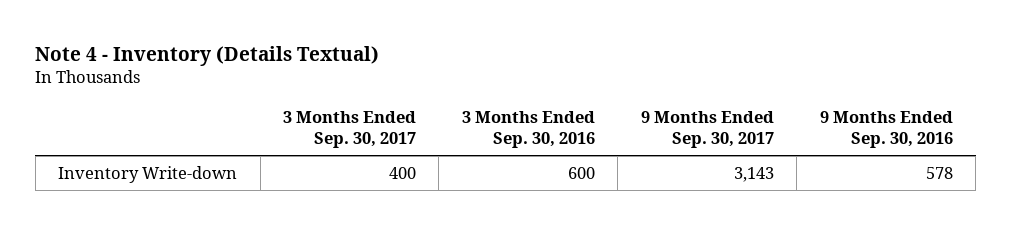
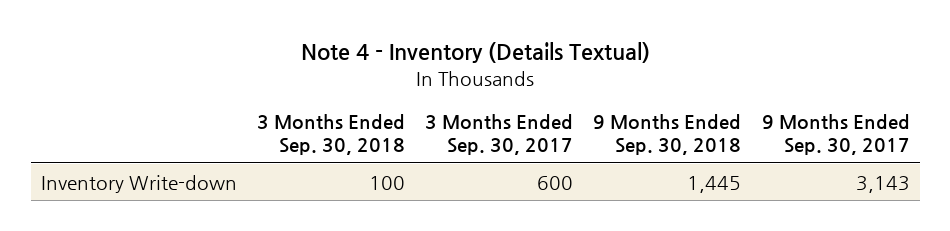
[461,110,595,149] 3 Months Ended Sep. 30, 2016 -> none
[819,110,953,149] 9 Months Ended Sep. 30, 2016 -> none
none -> [256,113,405,156] 3 Months Ended Sep. 30, 2018
none -> [593,113,742,156] 9 Months Ended Sep. 30, 2018
[389,166,417,179] 400 -> [537,175,574,190] 600

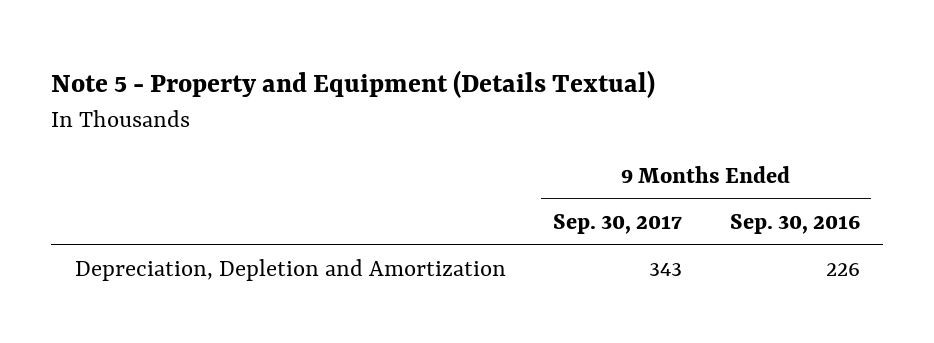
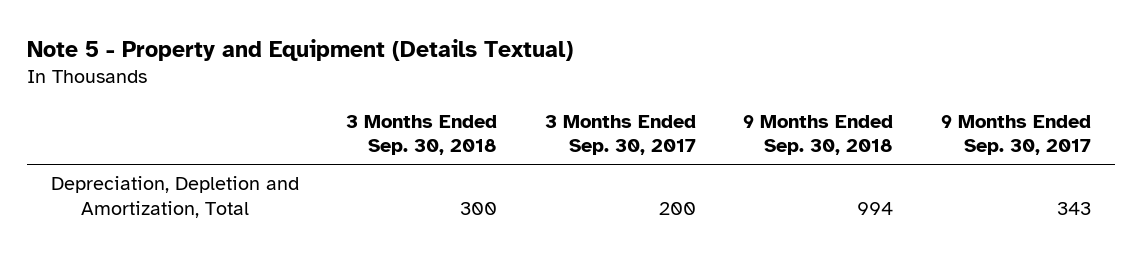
[729,214,860,235] Sep. 30, 2016 -> none
none -> [346,114,498,156] 3 Months Ended Sep. 30, 2018
none -> [544,114,696,156] 3 Months Ended Sep. 30, 2017
none -> [743,114,894,156] 9 Months Ended Sep. 30, 2018
[74,259,506,282] Depreciation, Depletion and Amortization -> [50,176,299,218] Depreciation, Depletion and Amortization, Total

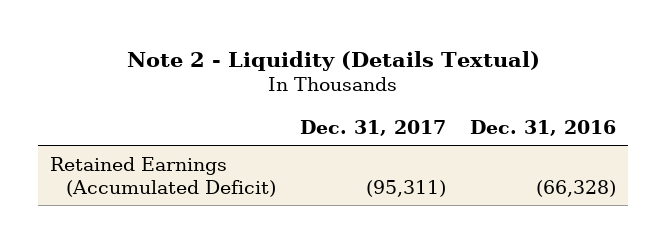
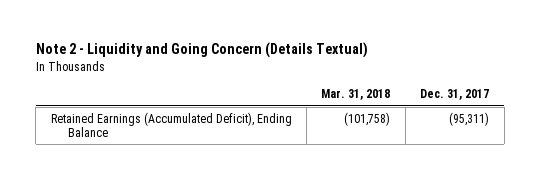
[127,50,541,71] Note 2 - Liquidity (Details Textual) -> [35,42,368,59] Note 2 - Liquidity and Going Concern (Details Textual)
[470,120,617,137] Dec. 31, 2016 -> none
none -> [321,89,391,101] Mar. 31, 2018
[50,156,277,198] Retained Earnings (Accumulated Deficit) -> [50,111,292,137] Retained Earnings (Accumulated Deficit), Ending Balance

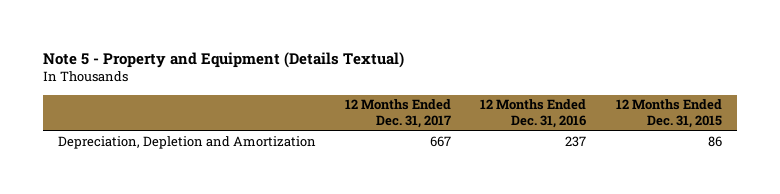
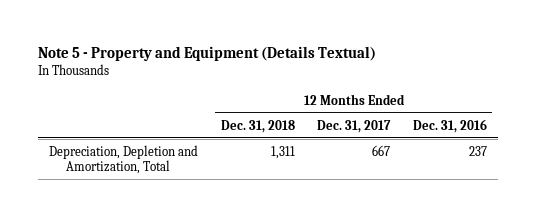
[615,99,722,129] 12 Months Ended Dec. 31, 2015 -> none
none -> [220,119,295,133] Dec. 31, 2018
[57,135,316,149] Depreciation, Depletion and Amortization -> [49,144,199,175] Depreciation, Depletion and Amortization, Total

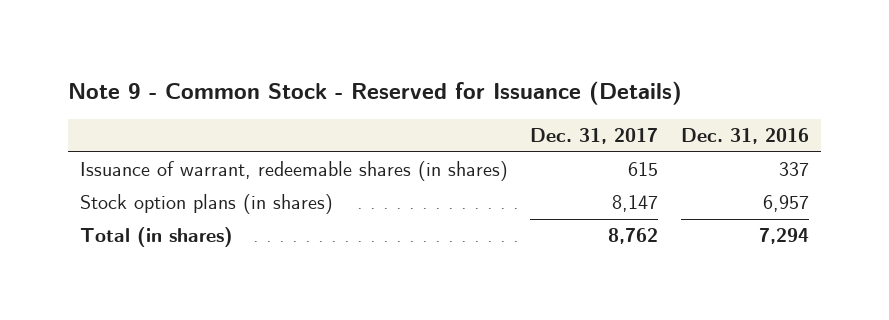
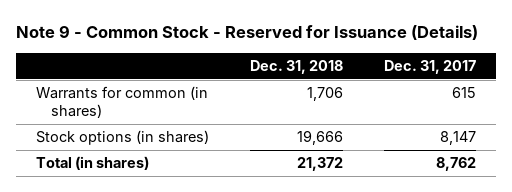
[681,128,810,145] Dec. 31, 2016 -> none
none -> [250,59,344,74] Dec. 31, 2018
[79,161,508,182] Issuance of warrant, redeemable shares (in shares) -> [36,86,209,118] Warrants for common (in shares)
[79,194,333,215] Stock option plans (in shares) -> [36,130,210,146] Stock options (in shares)

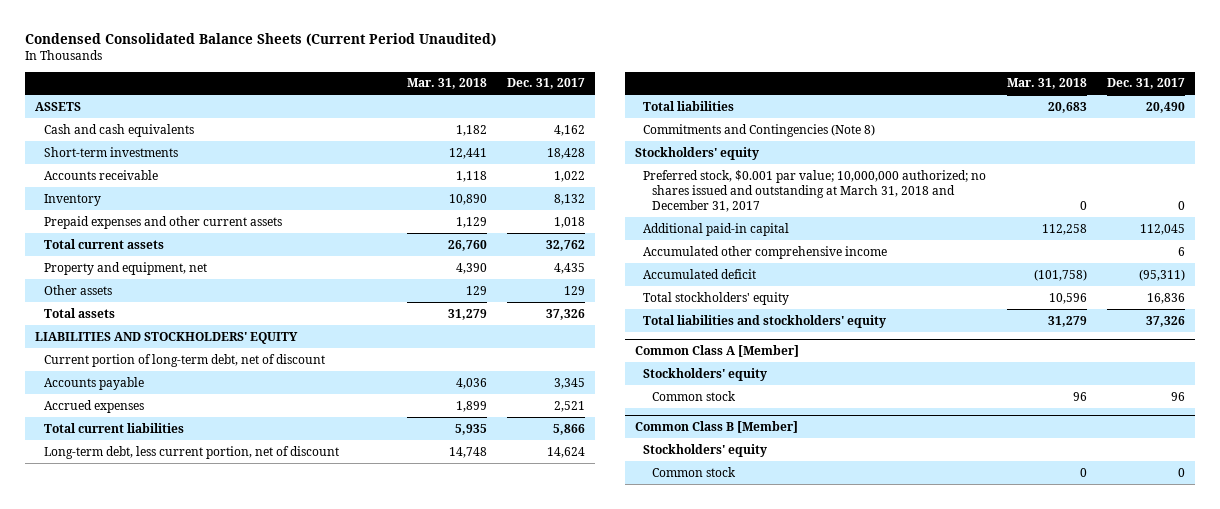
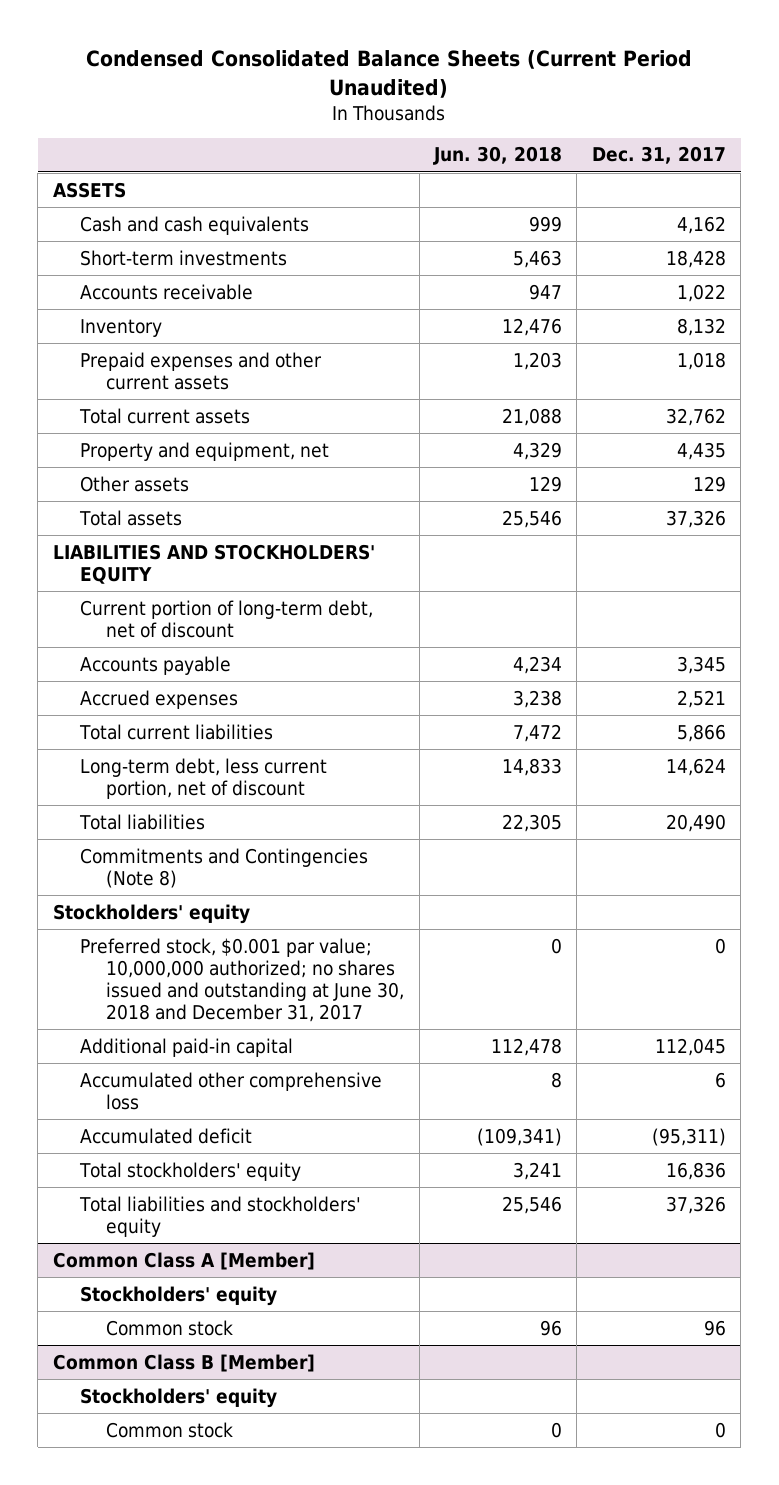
[406,78,487,90] Mar. 31, 2018 -> none
none -> [432,146,562,166] Jun. 30, 2018
[643,169,987,212] Preferred stock, $0.001 par value; 10,000,000 authorized; no shares issued and outstanding at March 31, 2018 and December 31, 2017 -> [79,937,405,1022] Preferred stock, $0.001 par value; 10,000,000 authorized; no shares issued and outstanding at June 30, 2018 and December 31, 2017
[643,245,888,259] Accumulated other comprehensive income -> [79,1071,382,1110] Accumulated other comprehensive loss

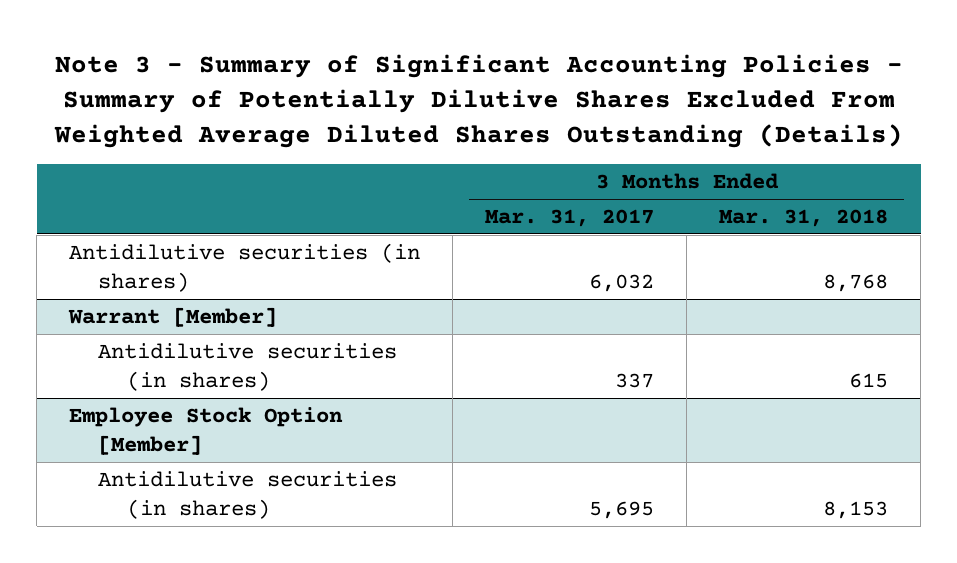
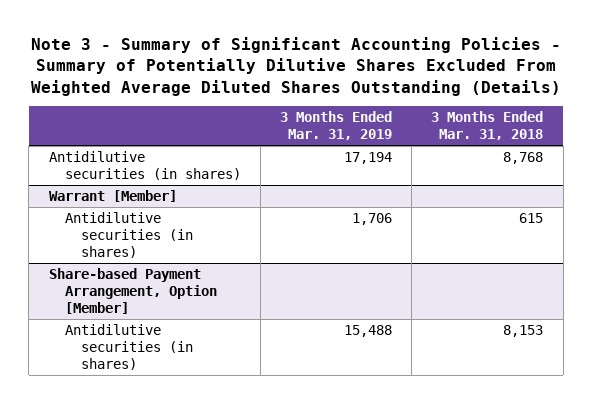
[485,208,655,227] Mar. 31, 2017 -> none
none -> [280,111,393,141] 3 Months Ended Mar. 31, 2019
[69,406,344,455] Employee Stock Option [Member] -> [48,267,217,315] Share-based Payment Arrangement, Option [Member]

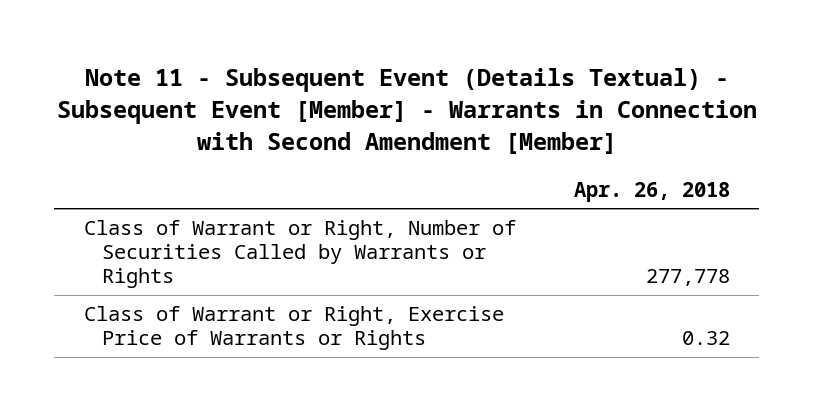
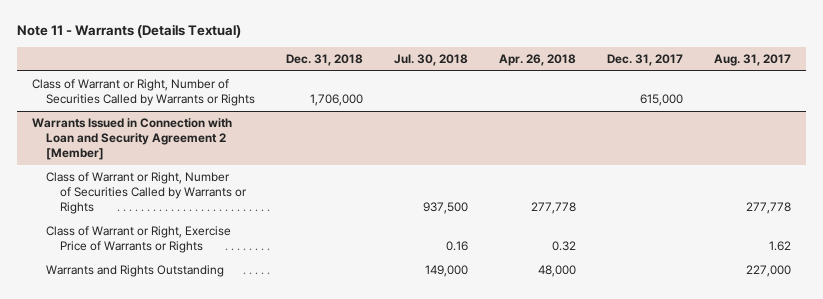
[56,68,757,154] Note 11 - Subsequent Event (Details Textual) - Subsequent Event [Member] - Warrants in Connection with Second Amendment [Member] -> [16,24,241,39] Note 11 - Warrants (Details Textual)
none -> [285,54,363,67] Dec. 31, 2018
none -> [393,54,468,67] Jul. 30, 2018
none -> [606,54,683,67] Dec. 31, 2017
none -> [713,54,791,67] Aug. 31, 2017
none -> [32,79,255,107] Class of Warrant or Right, Number of Securities Called by Warrants or Rights
none -> [32,118,233,161] Warrants Issued in Connection with Loan and Security Agreement 2 [Member]
none -> [45,265,224,278] Warrants and Rights Outstanding

